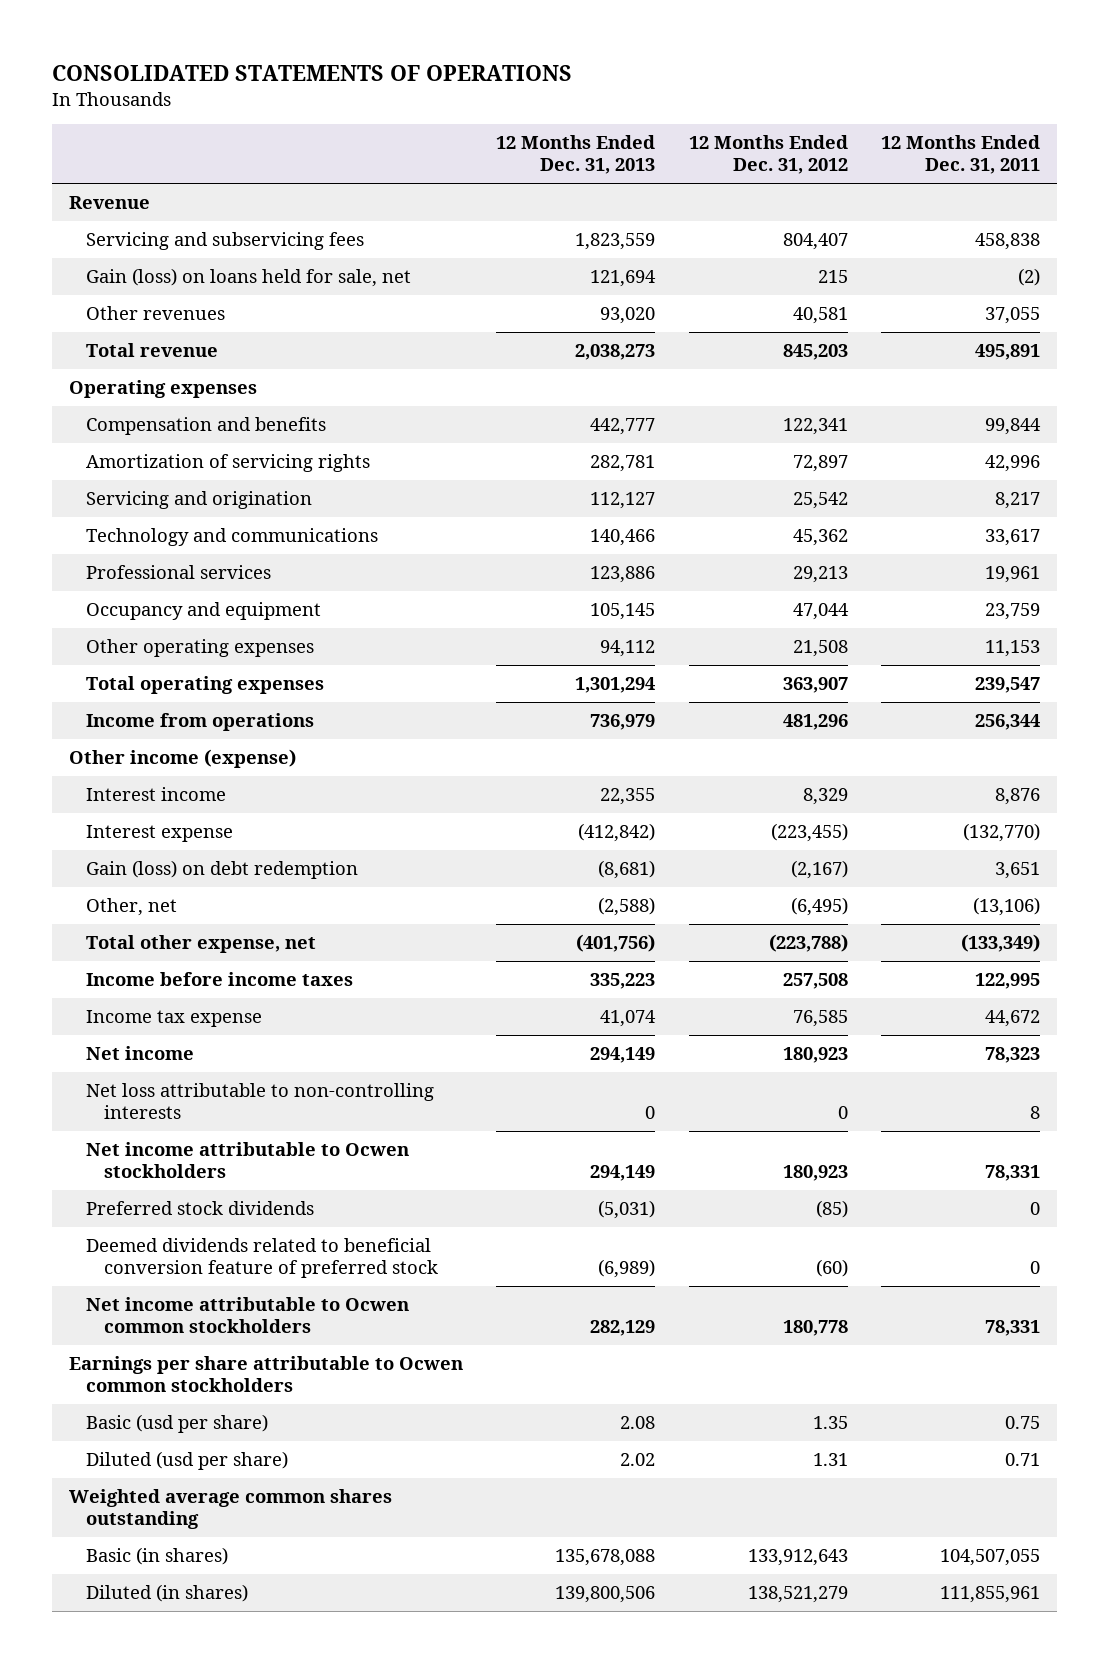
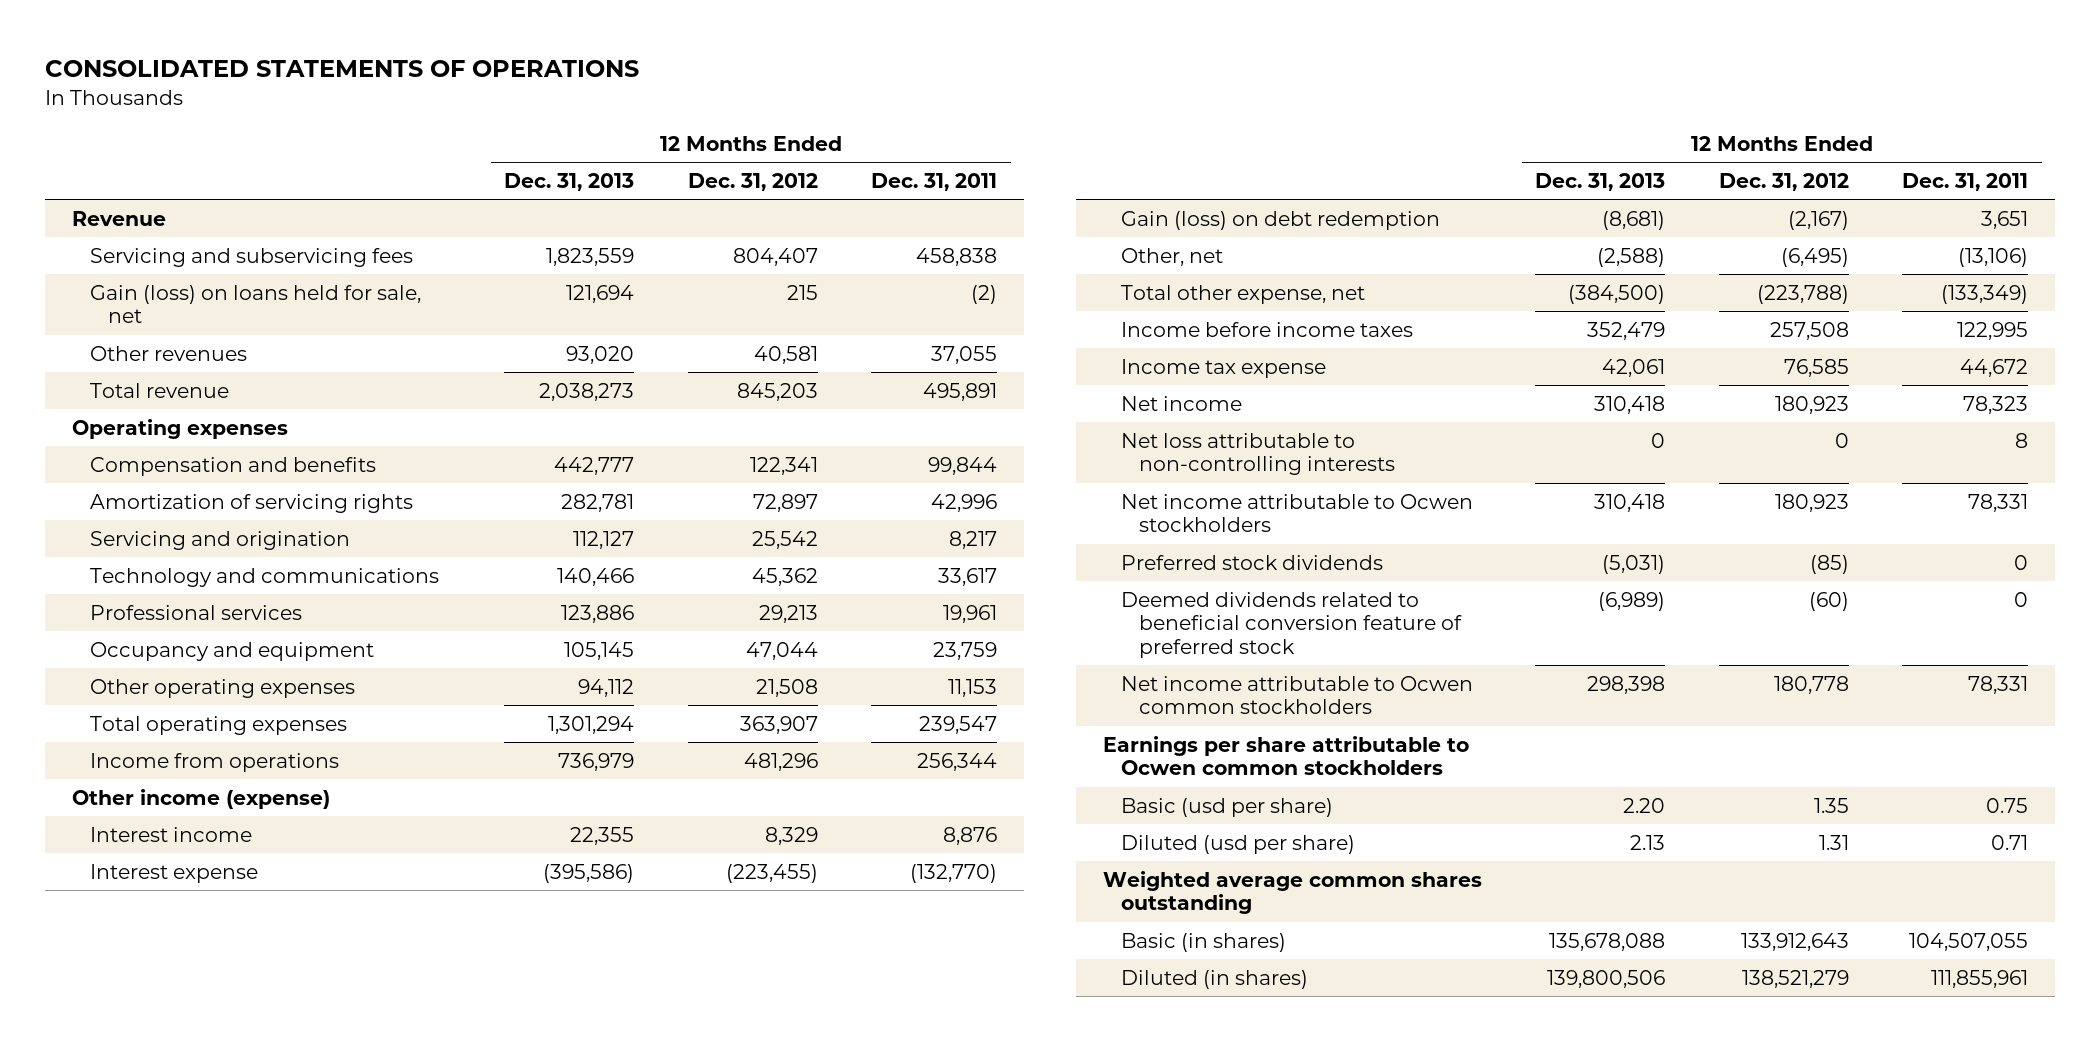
[578,822,656,842] (412,842) -> [543,863,635,883] (395,586)
[576,933,656,952] (401,756) -> [1568,284,1666,304] (384,500)
[590,972,656,989] 335,223 -> [1587,321,1666,340] 352,479
[600,1009,657,1027] 41,074 -> [1602,358,1666,377] 42,061
[590,1046,656,1063] 294,149 -> [1594,395,1666,414] 310,418
[590,1165,656,1182] 294,149 -> [1594,493,1666,512] 310,418
[590,1320,656,1337] 282,129 -> [1587,675,1666,694] 298,398
[620,1415,656,1429] 2.08 -> [1623,797,1666,813] 2.20
[620,1452,656,1466] 2.02 -> [1630,834,1666,850] 2.13

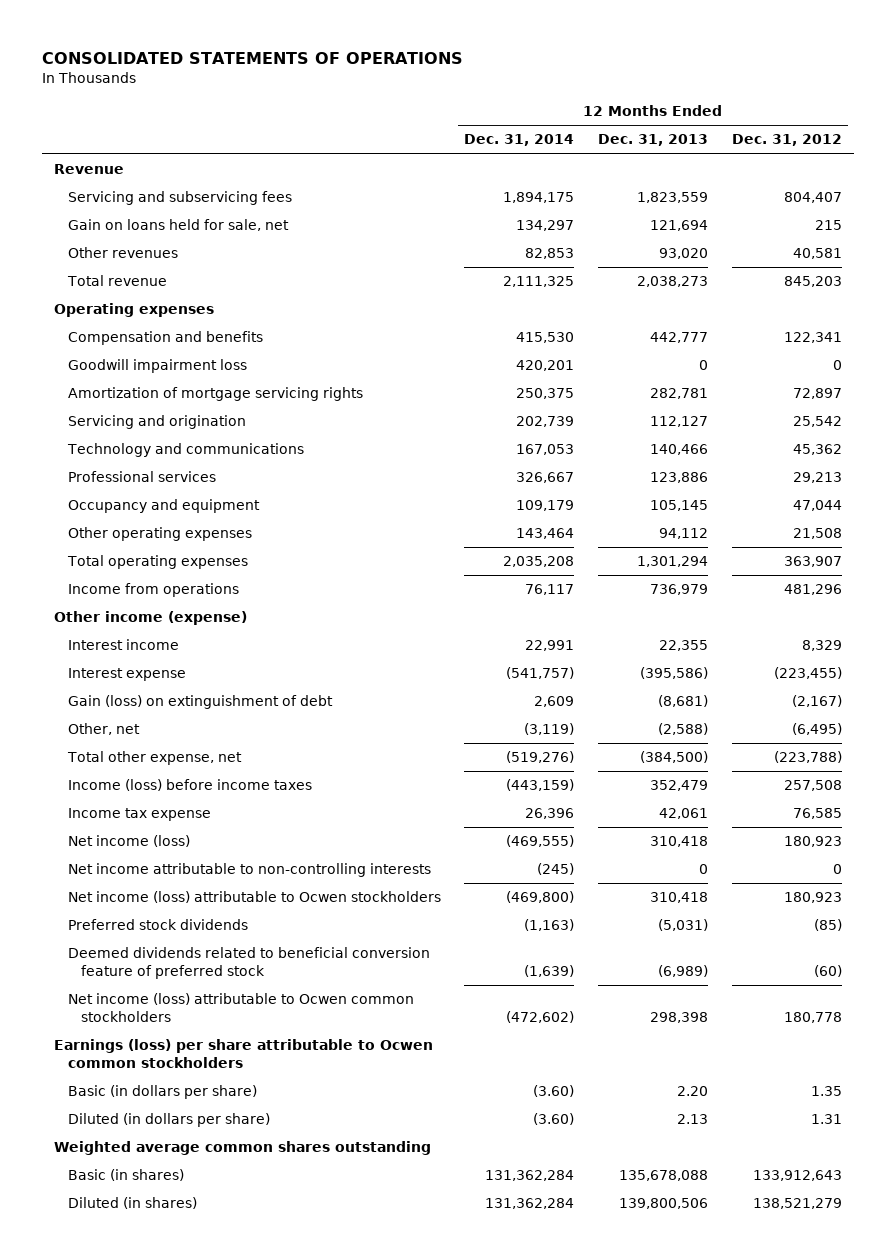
[871,173,998,192] Dec. 31, 2011 -> none
none -> [464,134,575,147] Dec. 31, 2014
[90,284,422,324] Gain (loss) on loans held for sale, net -> [67,219,289,232] Gain on loans held for sale, net
none -> [67,359,247,374] Goodwill impairment loss
[90,493,414,513] Amortization of servicing rights -> [67,387,363,402] Amortization of mortgage servicing rights
[1120,210,1440,230] Gain (loss) on debt redemption -> [67,695,333,710] Gain (loss) on extinguishment of debt
[1120,321,1413,337] Income before income taxes -> [67,779,312,792] Income (loss) before income taxes
[1120,395,1242,411] Net income -> [67,835,190,848] Net income (loss)
[1120,432,1395,476] Net loss attributable to non-controlling interests -> [67,863,431,878] Net income attributable to non-controlling interests
[1120,493,1473,533] Net income attributable to Ocwen stockholders -> [67,891,441,904] Net income (loss) attributable to Ocwen stockholders
[1120,675,1473,715] Net income attributable to Ocwen common stockholders -> [67,993,414,1023] Net income (loss) attributable to Ocwen common stockholders
[1102,735,1469,776] Earnings per share attributable to Ocwen common stockholders -> [54,1039,434,1069] Earnings (loss) per share attributable to Ocwen common stockholders
[1120,797,1333,817] Basic (usd per share) -> [67,1085,257,1100] Basic (in dollars per share)
[1120,834,1355,854] Diluted (usd per share) -> [67,1113,270,1128] Diluted (in dollars per share)

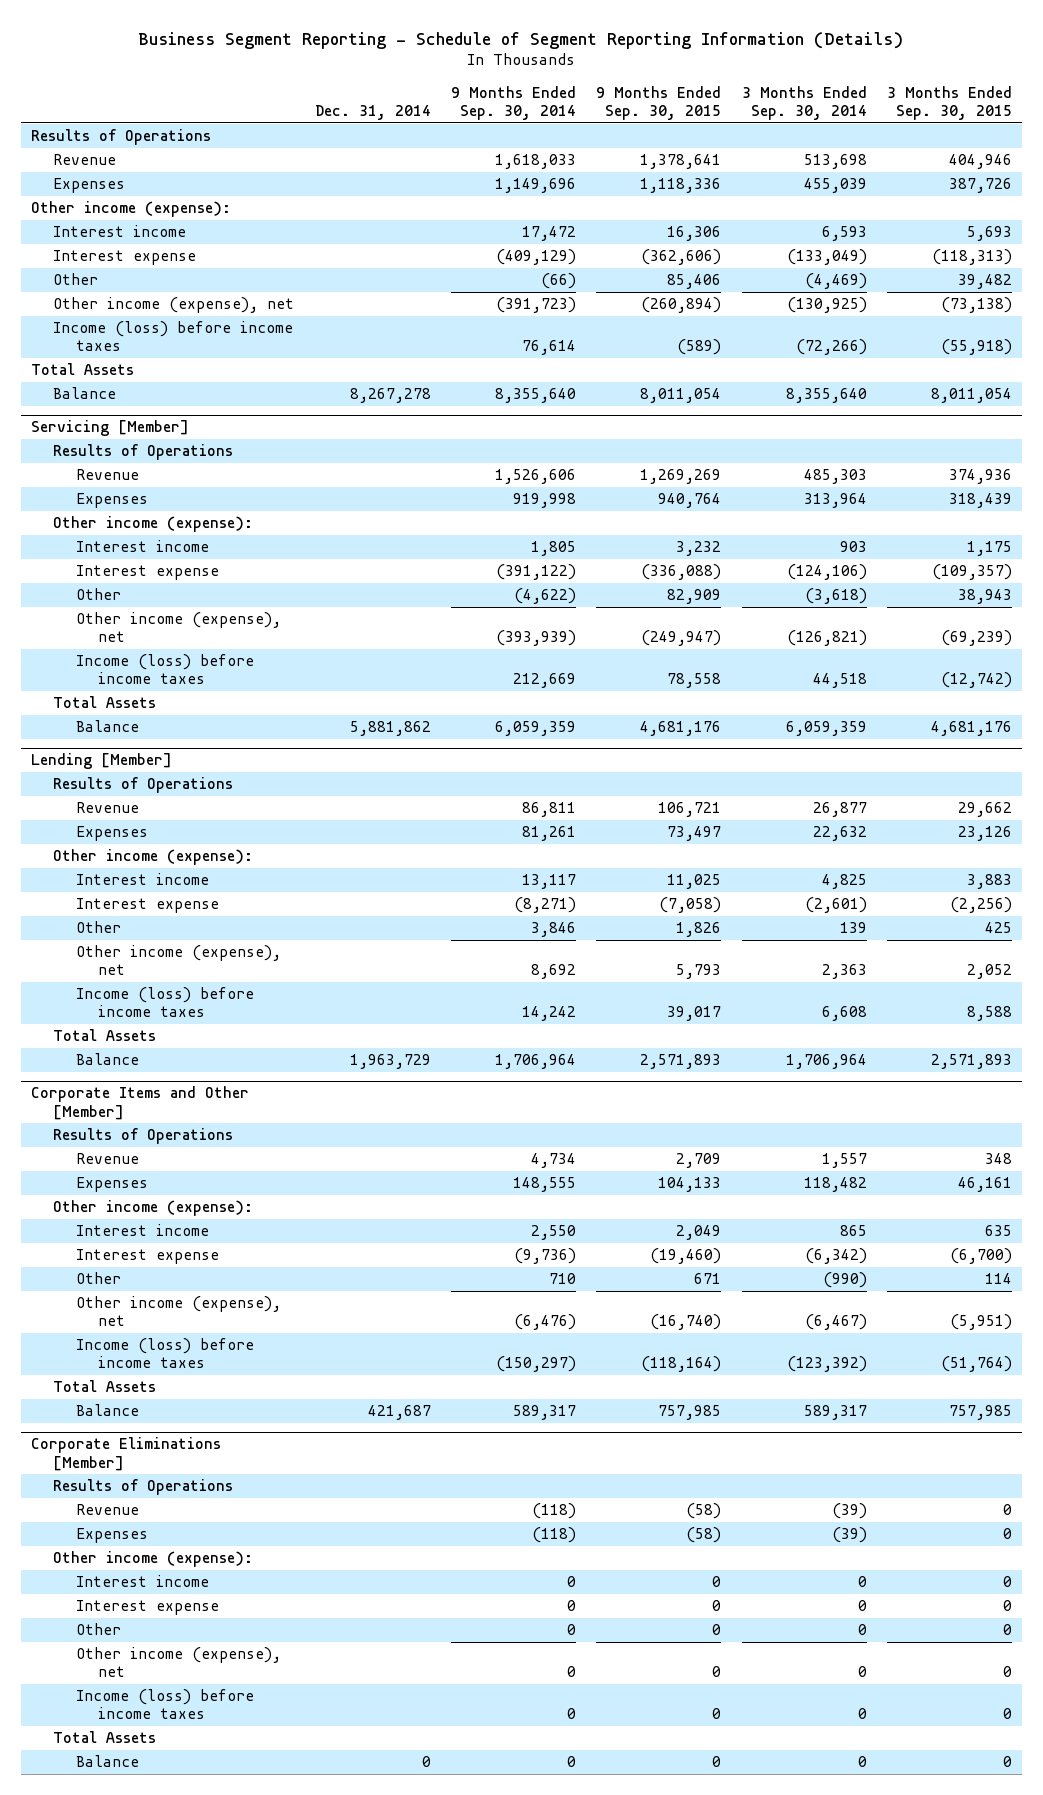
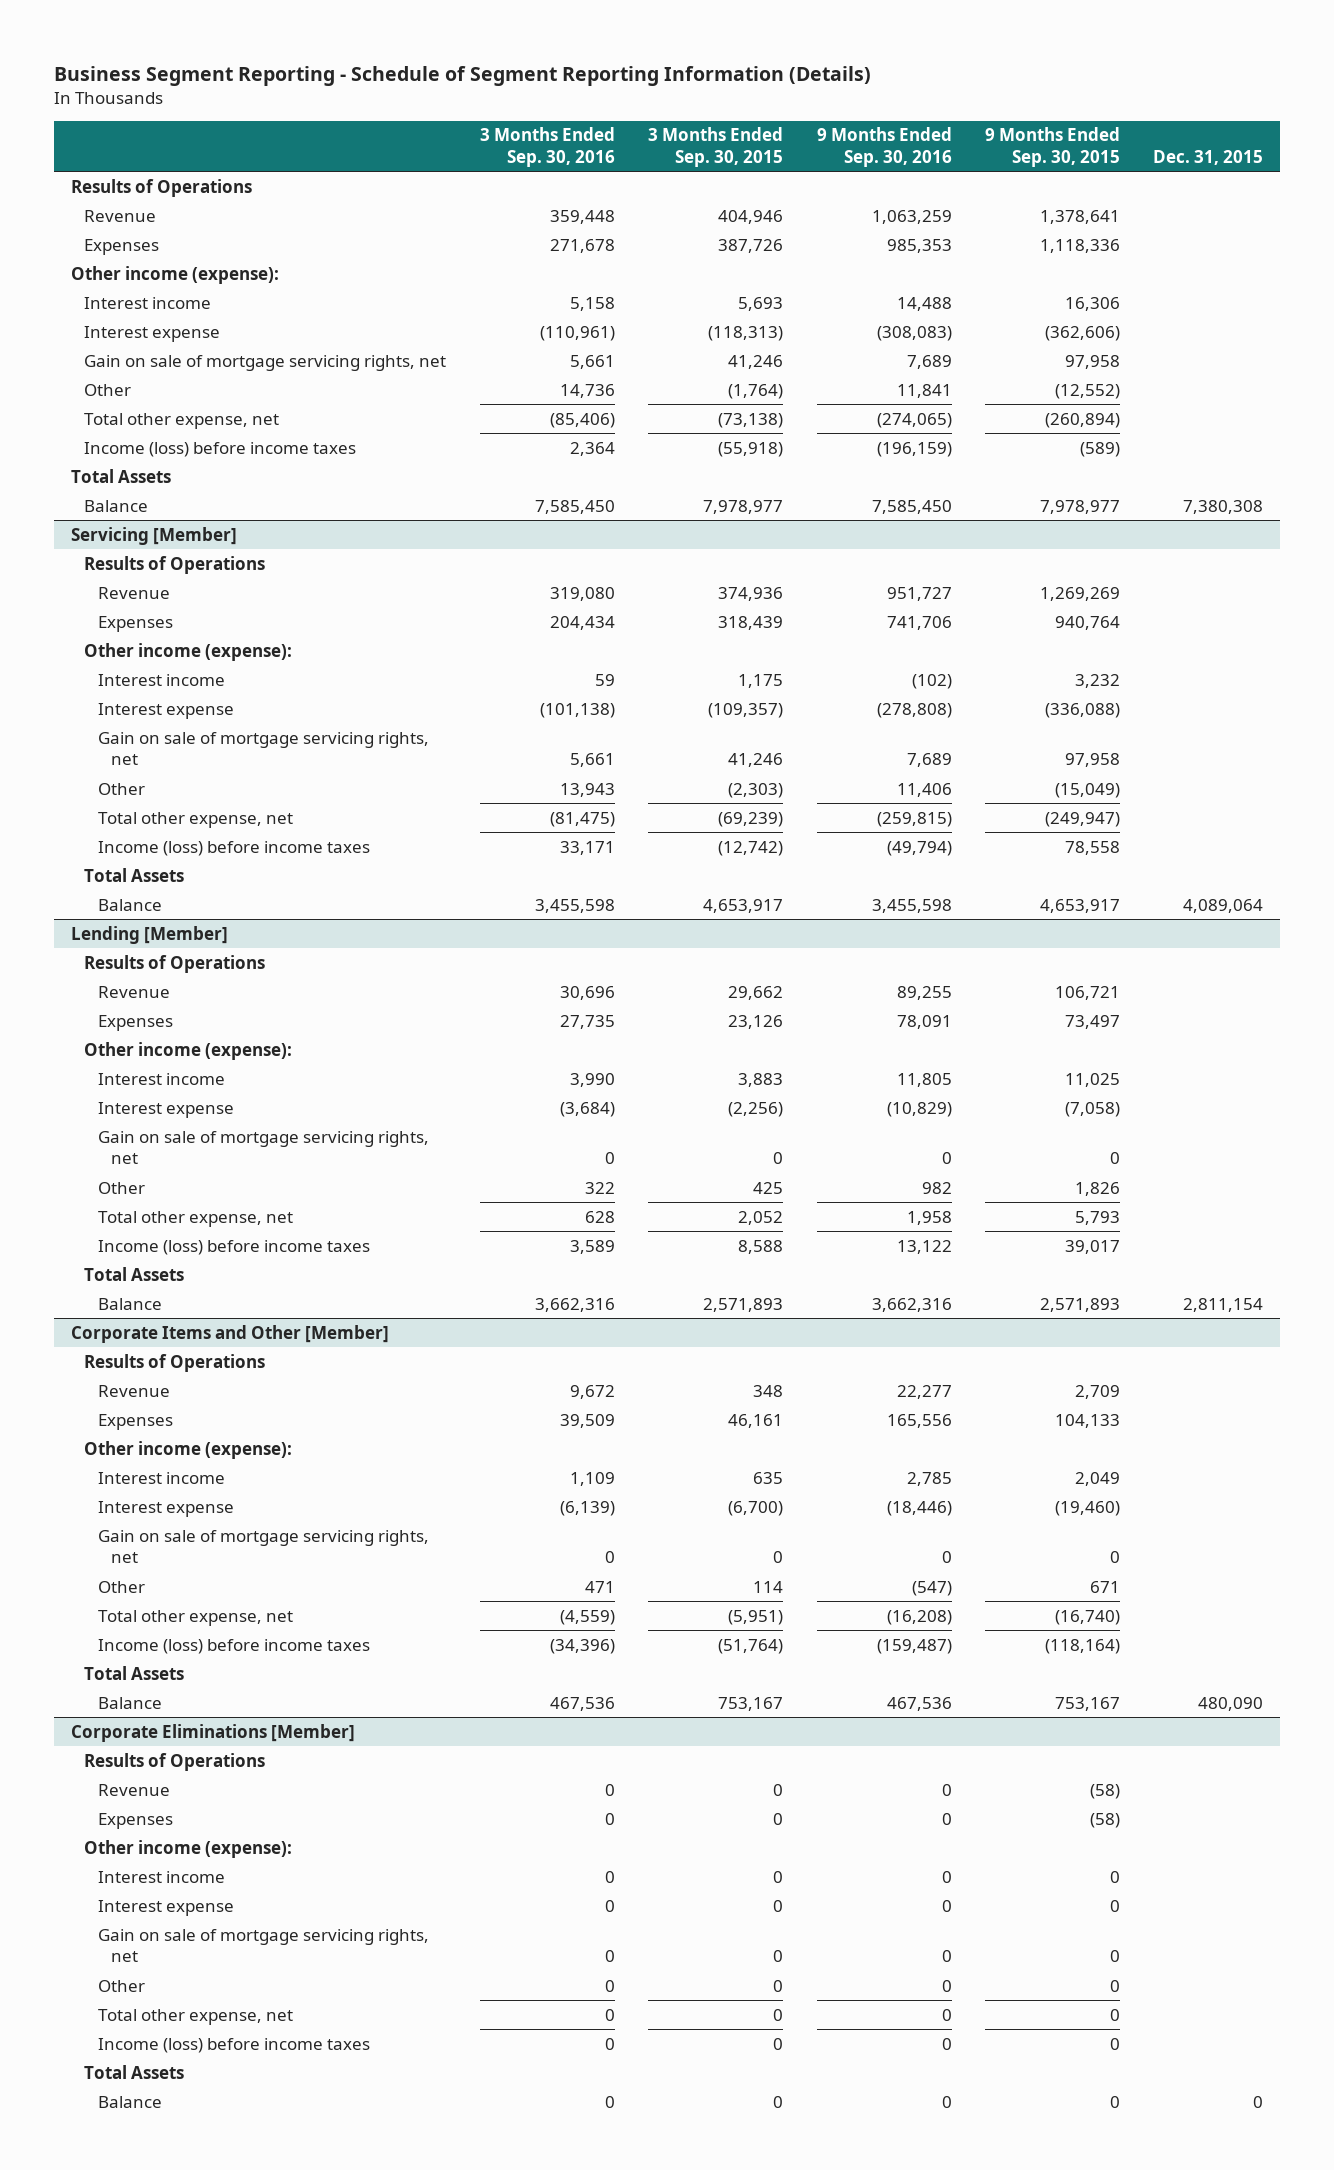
[314,105,431,121] Dec. 31, 2014 -> none
[451,85,577,121] 9 Months Ended Sep. 30, 2014 -> none
[741,85,867,121] 3 Months Ended Sep. 30, 2014 -> none
none -> [479,127,615,167] 3 Months Ended Sep. 30, 2016
none -> [816,127,952,167] 9 Months Ended Sep. 30, 2016
none -> [1153,149,1264,165] Dec. 31, 2015
none -> [84,354,447,371] Gain on sale of mortgage servicing rights, net
[667,274,722,290] 85,406 -> [1054,383,1120,399] (12,552)
[957,274,1012,290] 39,482 -> [728,383,784,399] (1,764)
[53,297,295,314] Other income (expense), net -> [84,412,280,429] Total other expense, net
[640,388,722,404] 8,011,054 -> [1039,499,1120,514] 7,978,977
[930,388,1012,404] 8,011,054 -> [703,499,784,514] 7,978,977
none -> [97,731,429,765] Gain on sale of mortgage servicing rights, net
[667,589,722,605] 82,909 -> [1054,782,1120,798] (15,049)
[957,589,1012,605] 38,943 -> [728,782,784,798] (2,303)
[75,612,281,643] Other income (expense), net -> [97,811,293,828] Total other expense, net
[640,721,722,737] 4,681,176 -> [1039,898,1120,913] 4,653,917
[930,721,1012,737] 4,681,176 -> [703,898,784,913] 4,653,917
none -> [97,1130,429,1164] Gain on sale of mortgage servicing rights, net
[75,945,281,976] Other income (expense), net -> [97,1210,293,1227] Total other expense, net
none -> [97,1529,429,1563] Gain on sale of mortgage servicing rights, net
[75,1296,281,1327] Other income (expense), net -> [97,1609,293,1626] Total other expense, net
[658,1405,722,1421] 757,985 -> [1054,1696,1120,1711] 753,167
[948,1405,1012,1421] 757,985 -> [718,1696,784,1711] 753,167
none -> [97,1928,429,1962] Gain on sale of mortgage servicing rights, net
[75,1647,281,1678] Other income (expense), net -> [97,2008,293,2025] Total other expense, net

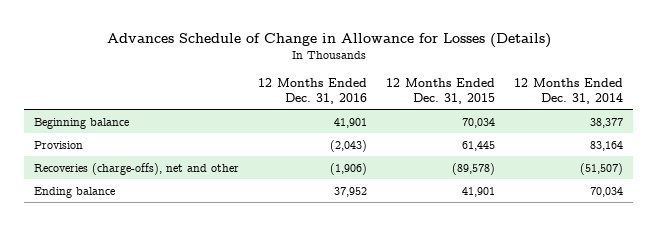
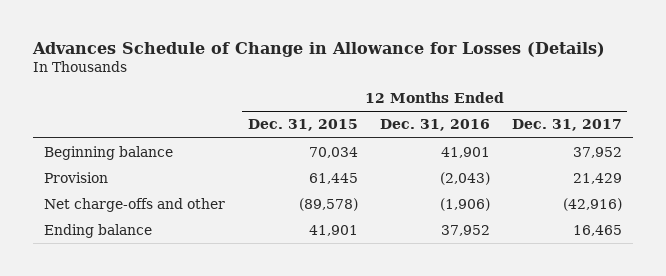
[514,77,624,105] 12 Months Ended Dec. 31, 2014 -> none
none -> [511,119,622,132] Dec. 31, 2017
[33,162,239,175] Recoveries (charge-offs), net and other -> [44,197,226,212] Net charge-offs and other

